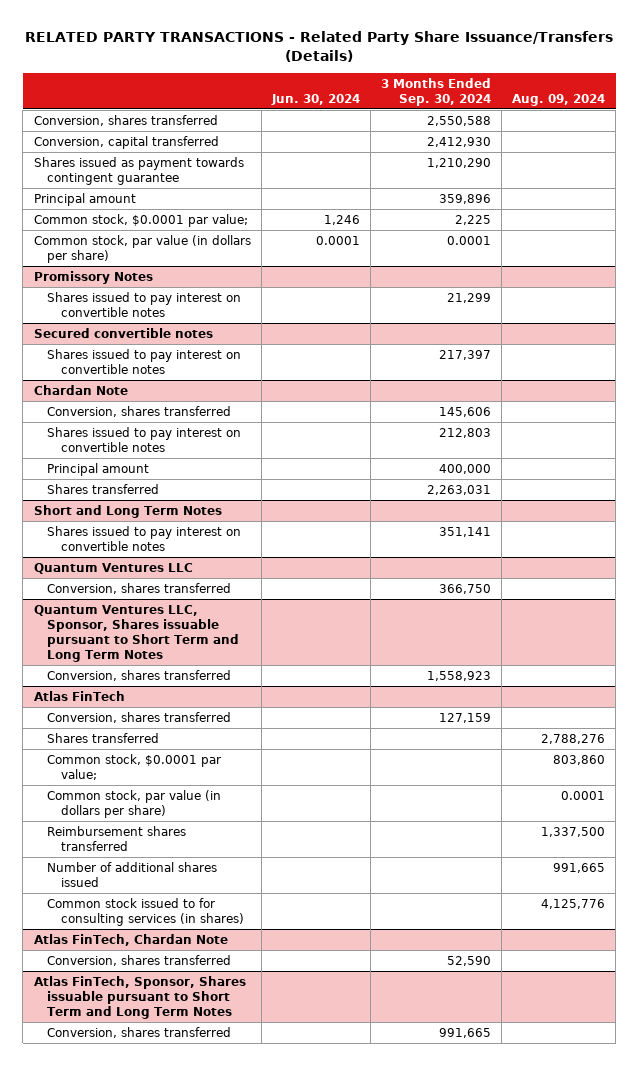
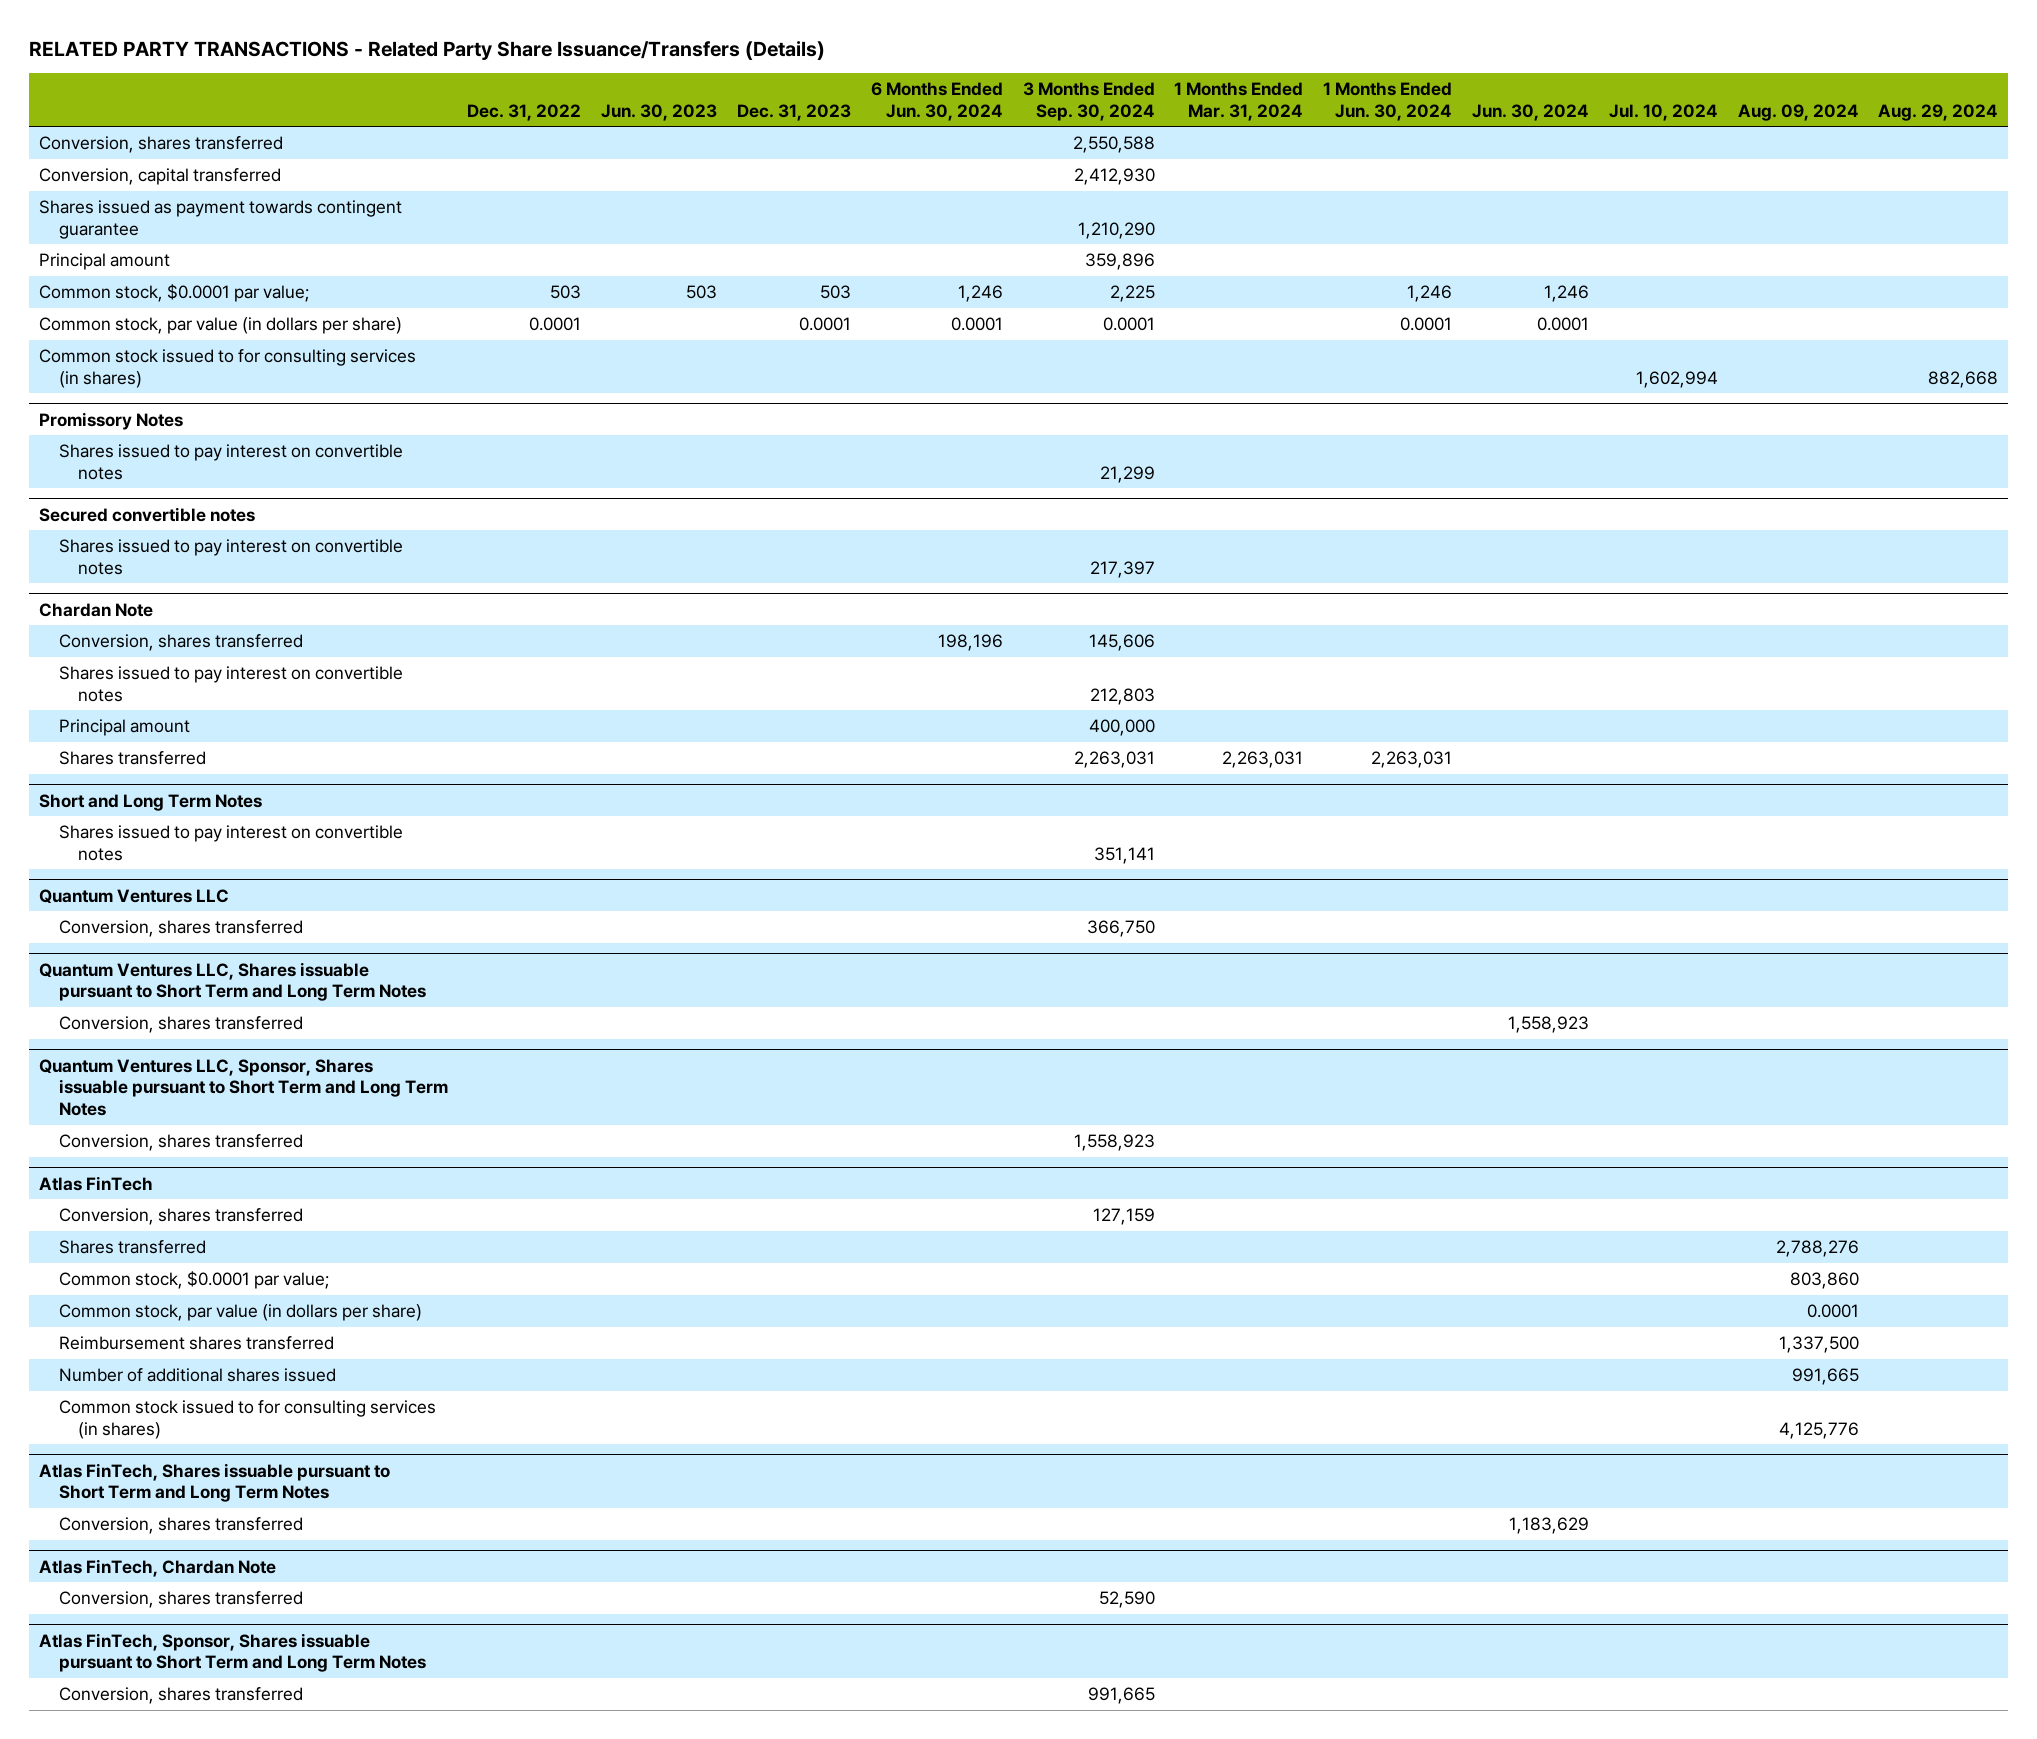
none -> [467,103,582,121] Dec. 31, 2022
none -> [601,103,718,121] Jun. 30, 2023
none -> [737,103,852,121] Dec. 31, 2023
none -> [870,82,1003,121] 6 Months Ended Jun. 30, 2024
none -> [1174,82,1304,121] 1 Months Ended Mar. 31, 2024
none -> [1323,82,1453,121] 1 Months Ended Jun. 30, 2024
none -> [1608,103,1718,121] Jul. 10, 2024
none -> [1878,103,1999,121] Aug. 29, 2024
none -> [38,348,416,388] Common stock issued to for consulting services (in shares)
none -> [38,961,426,1002] Quantum Ventures LLC, Shares issuable pursuant to Short Term and Long Term Notes
none -> [58,1015,303,1033] Conversion, shares transferred
none -> [38,1462,390,1503] Atlas FinTech, Shares issuable pursuant to Short Term and Long Term Notes
none -> [58,1516,303,1534] Conversion, shares transferred

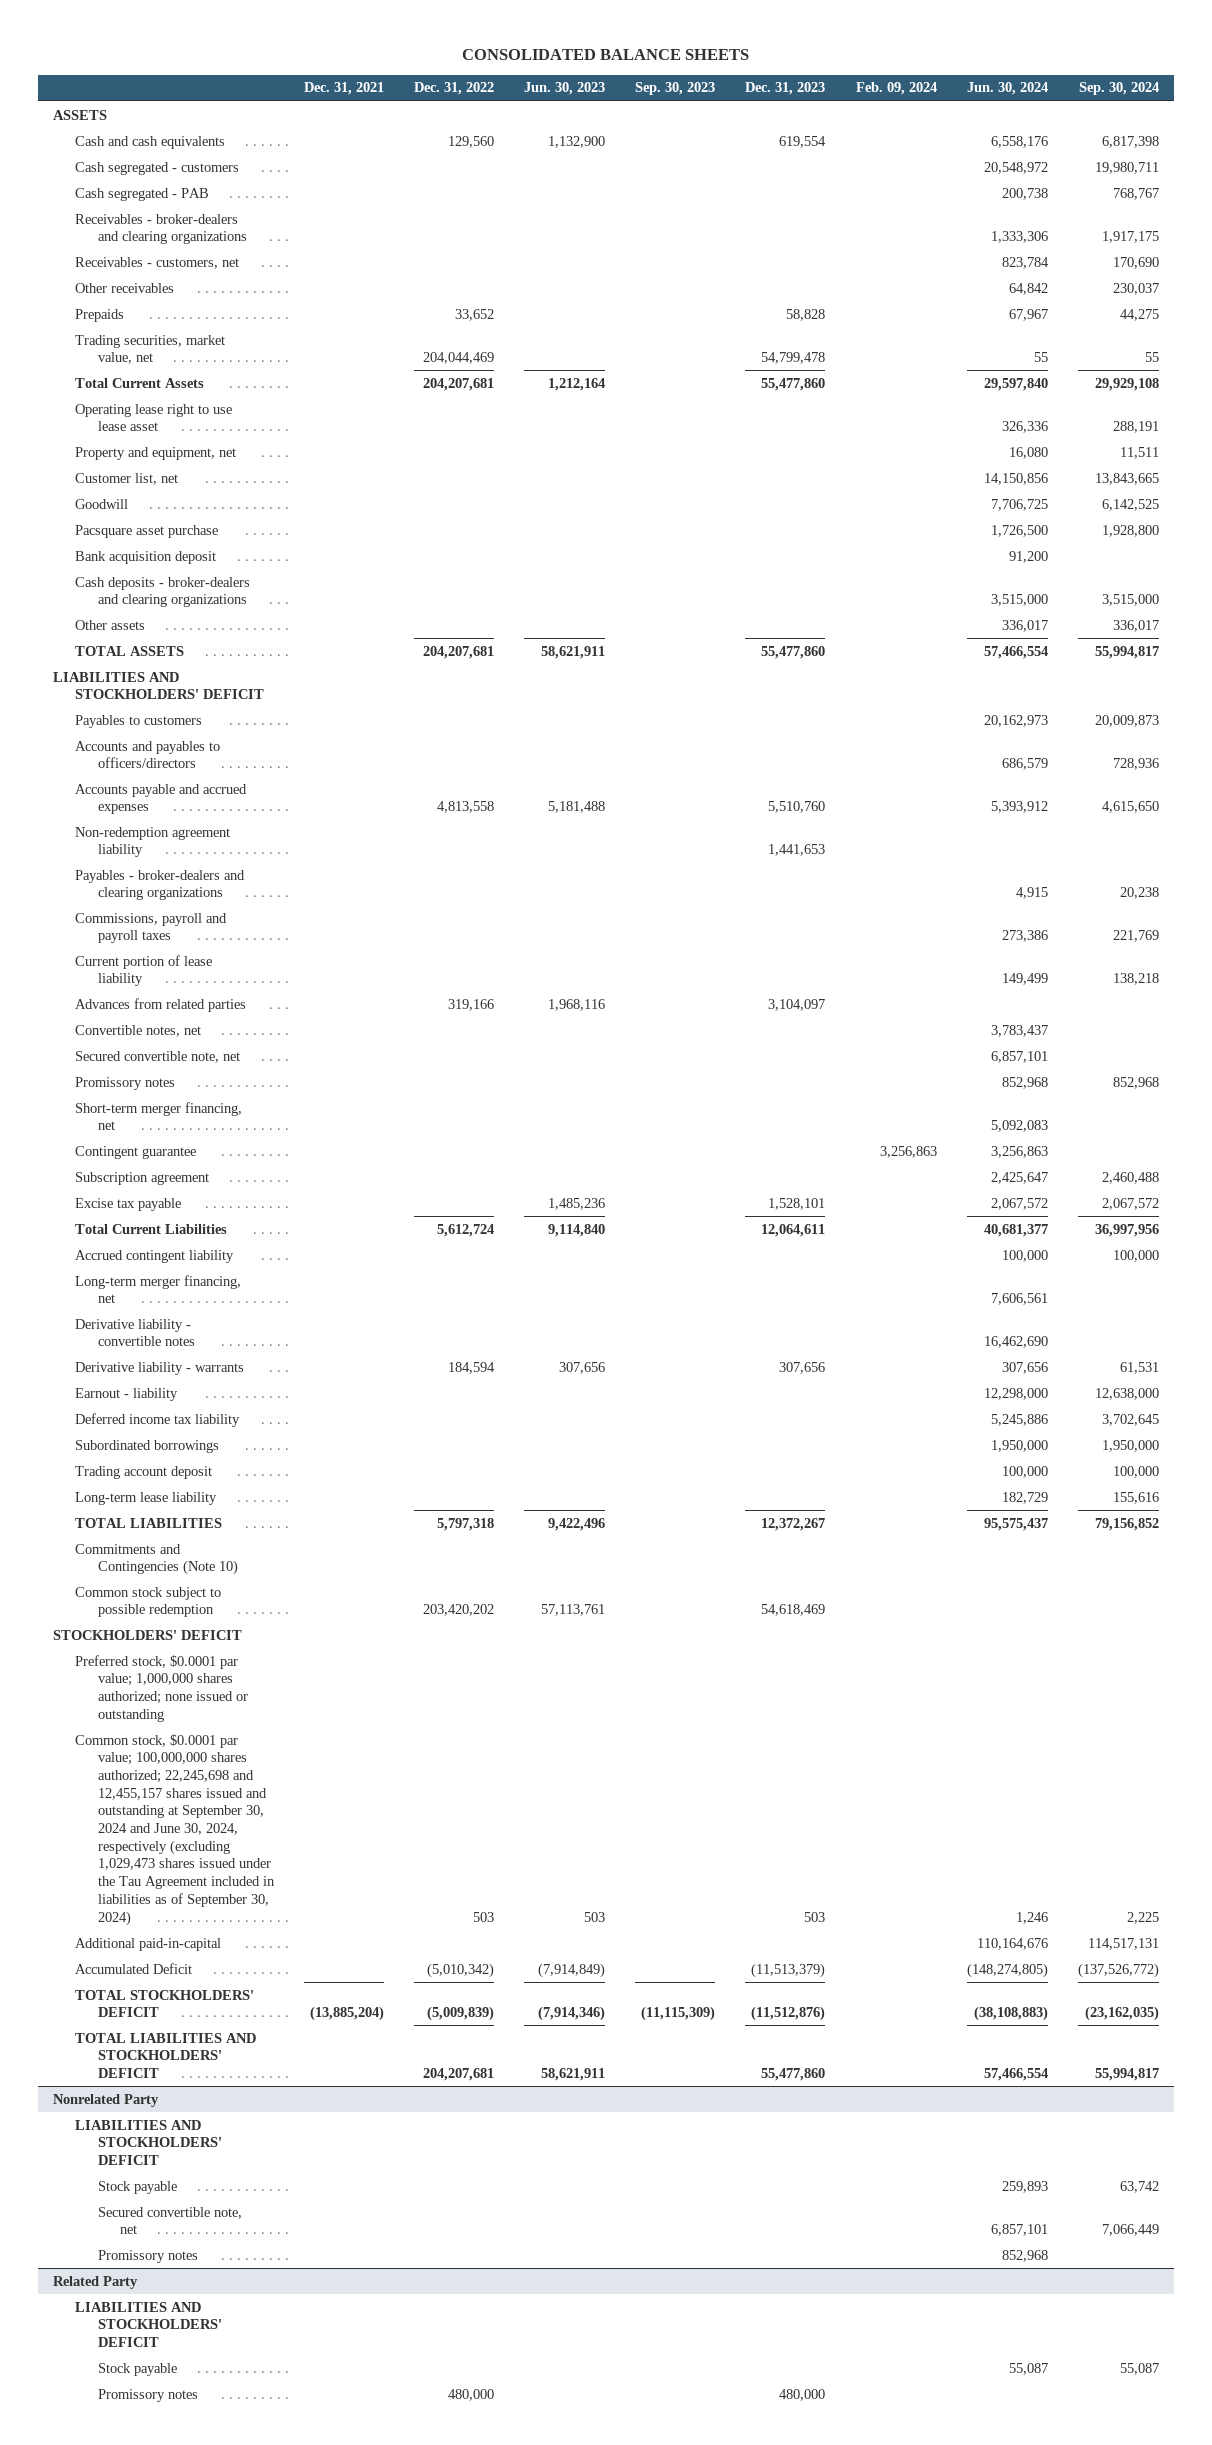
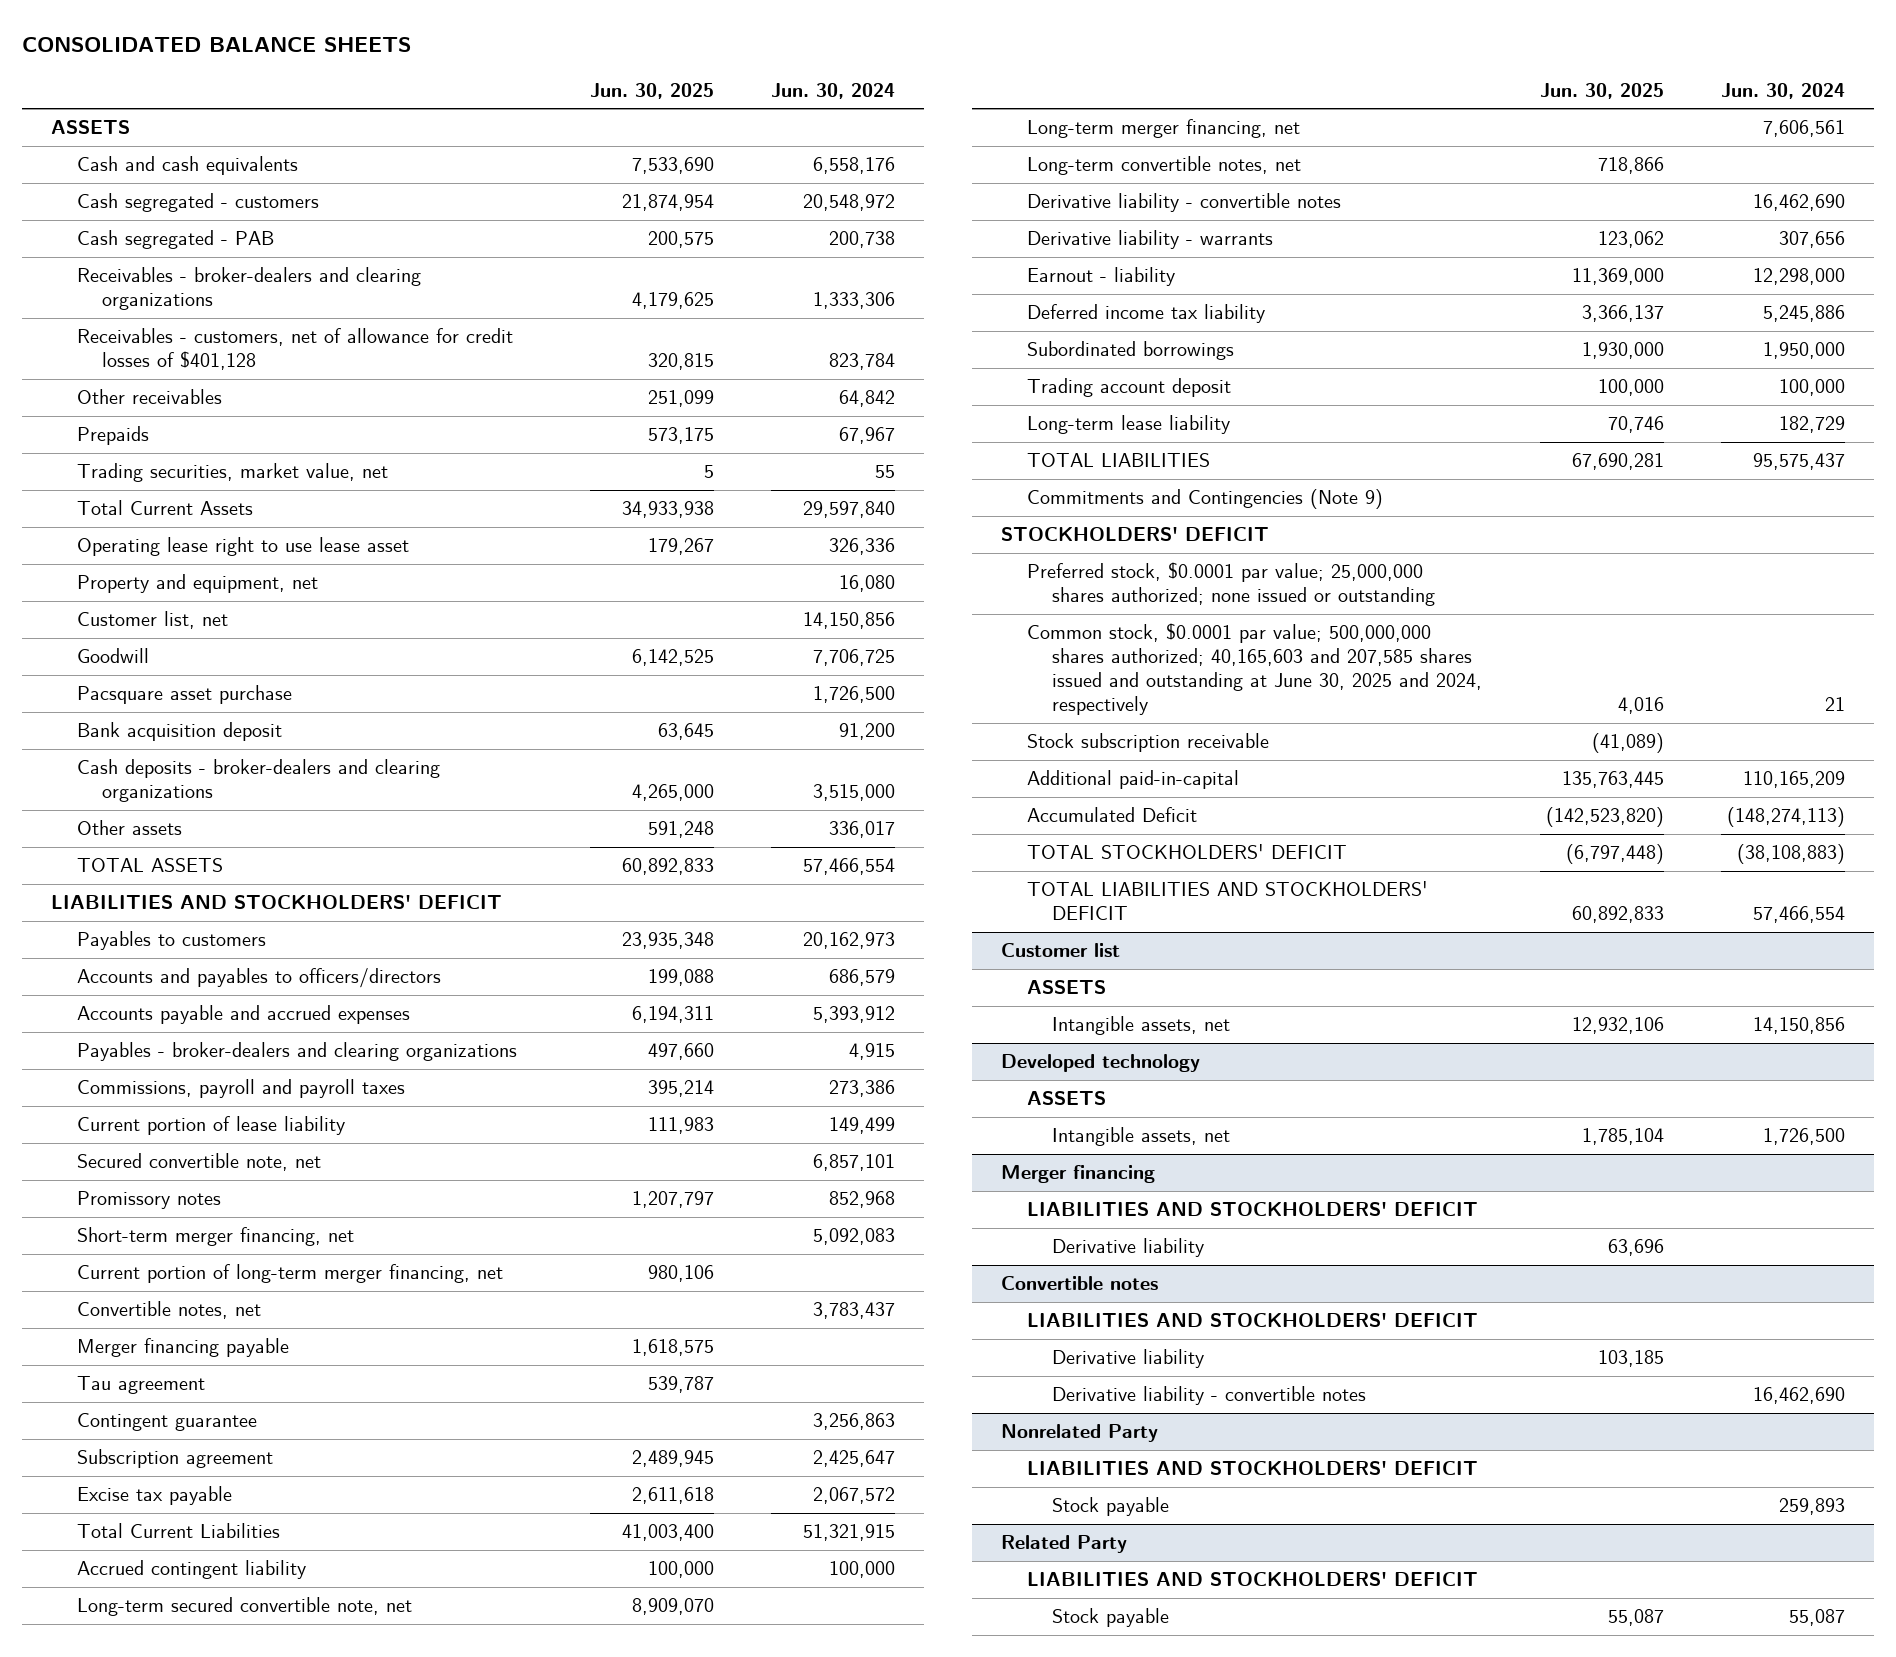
[303,82,384,96] Dec. 31, 2021 -> none
[413,82,494,96] Dec. 31, 2022 -> none
[524,82,606,96] Jun. 30, 2023 -> none
[635,82,716,96] Sep. 30, 2023 -> none
[745,82,826,96] Dec. 31, 2023 -> none
[855,82,937,96] Feb. 09, 2024 -> none
[1078,82,1159,96] Sep. 30, 2024 -> none
none -> [589,82,714,99] Jun. 30, 2025
[75,256,240,269] Receivables - customers, net -> [76,328,513,371] Receivables - customers, net of allowance for credit losses of $401,128
[75,826,231,858] Non-redemption agreement liability -> none
[75,997,247,1012] Advances from related parties -> none
none -> [76,1264,503,1284] Current portion of long-term merger financing, net
[75,1024,202,1037] Convertible notes, net -> [76,1301,261,1320] Convertible notes, net
none -> [76,1338,289,1358] Merger financing payable
none -> [76,1376,205,1395] Tau agreement
[983,1223,1048,1237] 40,681,377 -> [803,1524,896,1542] 51,321,915
none -> [76,1597,412,1617] Long-term secured convertible note, net
none -> [1026,156,1301,176] Long-term convertible notes, net
[75,1586,222,1618] Common stock subject to possible redemption -> none
[75,1543,238,1576] Commitments and Contingencies (Note 10) -> [1026,489,1383,510] Commitments and Contingencies (Note 9)
[75,1654,248,1722] Preferred stock, $0.0001 par value; 1,000,000 shares authorized; none issued or outstanding -> [1026,562,1436,607] Preferred stock, $0.0001 par value; 25,000,000 shares authorized; none issued or outstanding
[75,1733,275,1926] Common stock, $0.0001 par value; 100,000,000 shares authorized; 22,245,698 and 12,455,157 shares issued and outstanding at September 30, 2024 and June 30, 2024, respectively (excluding 1,029,473 shares issued under the Tau Agreement included in liabilities as of September 30, 2024) -> [1026,623,1483,716] Common stock, $0.0001 par value; 500,000,000 shares authorized; 40,165,603 and 207,585 shares issued and outstanding at June 30, 2025 and 2024, respectively
[1015,1911,1048,1924] 1,246 -> [1825,697,1846,712] 21
none -> [1026,733,1269,753] Stock subscription receivable
[976,1937,1048,1950] 110,164,676 -> [1743,771,1846,789] 110,165,209
[966,1962,1048,1978] (148,274,805) -> [1727,807,1846,828] (148,274,113)
none -> [1000,943,1120,958] Customer list
none -> [1026,980,1106,995] ASSETS
none -> [1052,1016,1231,1036] Intangible assets, net
none -> [1000,1054,1200,1073] Developed technology
none -> [1026,1091,1106,1106] ASSETS
none -> [1052,1127,1231,1147] Intangible assets, net
none -> [1000,1165,1155,1184] Merger financing
none -> [1026,1202,1478,1217] LIABILITIES AND STOCKHOLDERS' DEFICIT
none -> [1052,1238,1205,1258] Derivative liability
none -> [1000,1276,1158,1291] Convertible notes
none -> [1026,1313,1478,1328] LIABILITIES AND STOCKHOLDERS' DEFICIT
none -> [1052,1349,1205,1369] Derivative liability
none -> [1052,1386,1367,1406] Derivative liability - convertible notes
[97,2206,242,2235] Secured convertible note, net -> none
[97,2249,198,2263] Promissory notes -> none
[97,2388,198,2402] Promissory notes -> none

